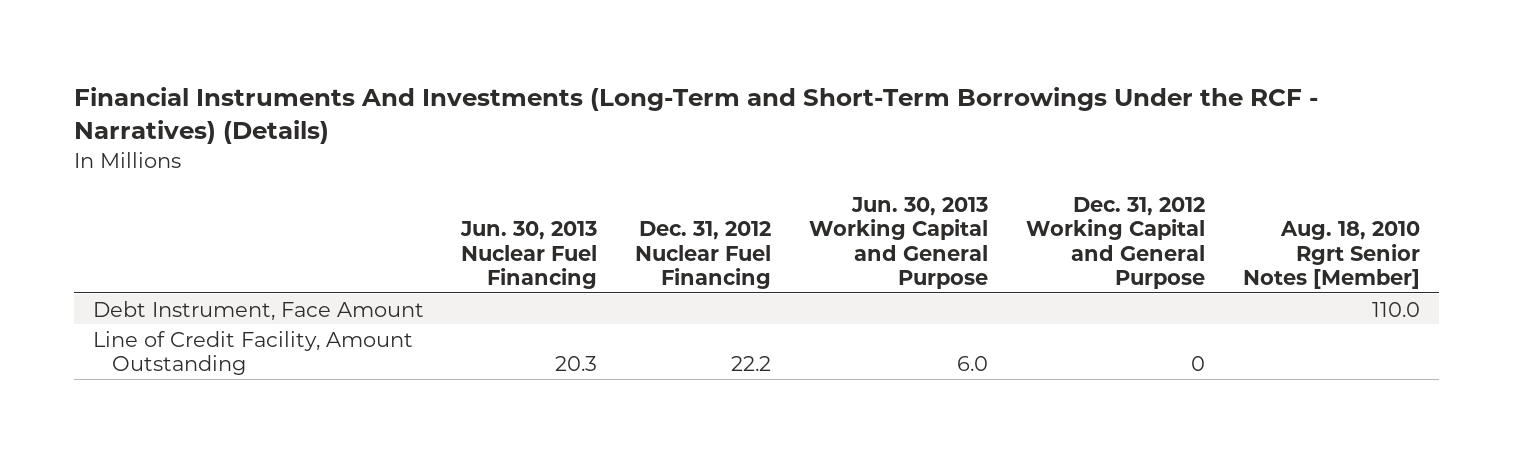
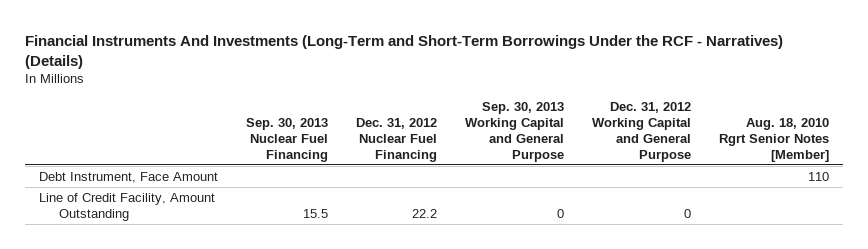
[460,221,598,290] Jun. 30, 2013 Nuclear Fuel Financing -> none
[809,196,989,290] Jun. 30, 2013 Working Capital and General Purpose -> none
none -> [246,118,329,162] Sep. 30, 2013 Nuclear Fuel Financing
none -> [465,102,565,162] Sep. 30, 2013 Working Capital and General Purpose
[1372,301,1421,317] 110.0 -> [807,171,829,181] 110

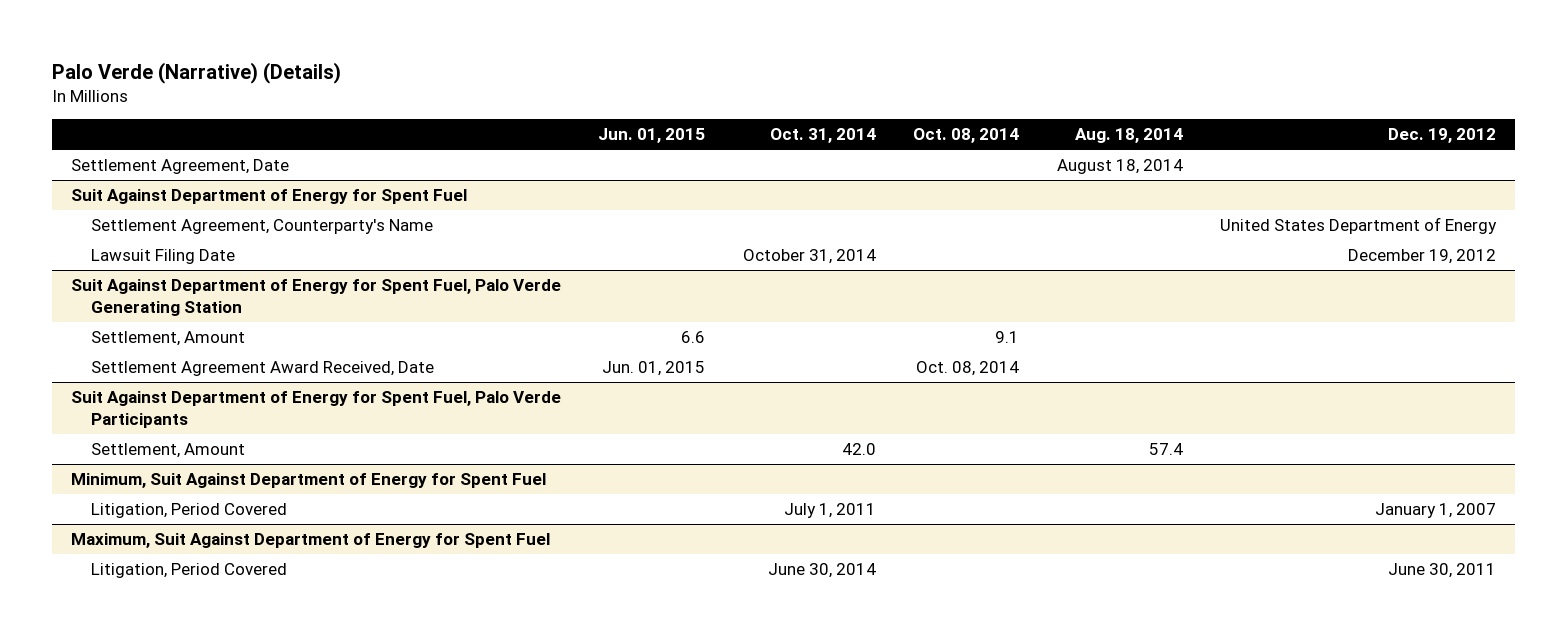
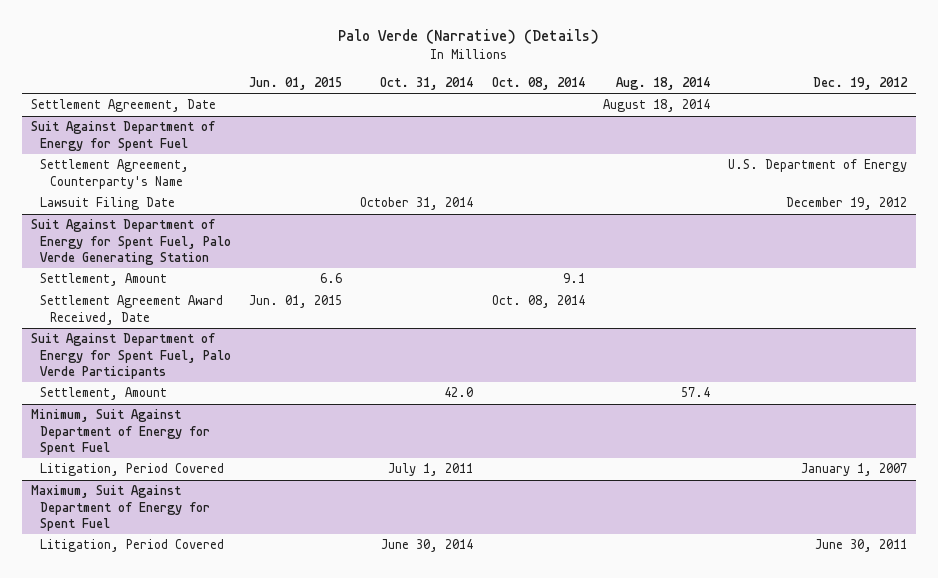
[1220,217,1498,235] United States Department of Energy -> [727,159,907,173] U.S. Department of Energy

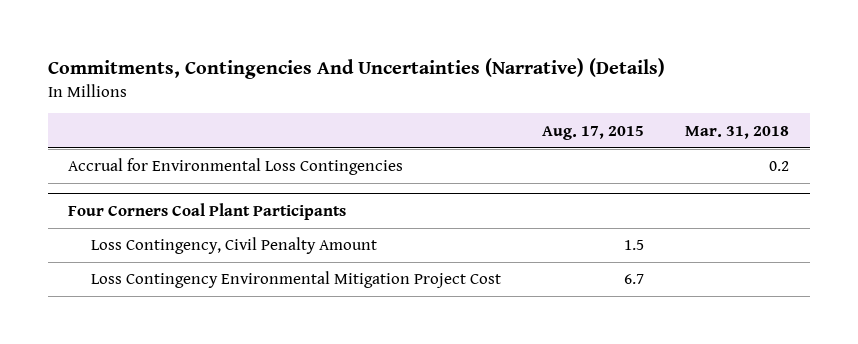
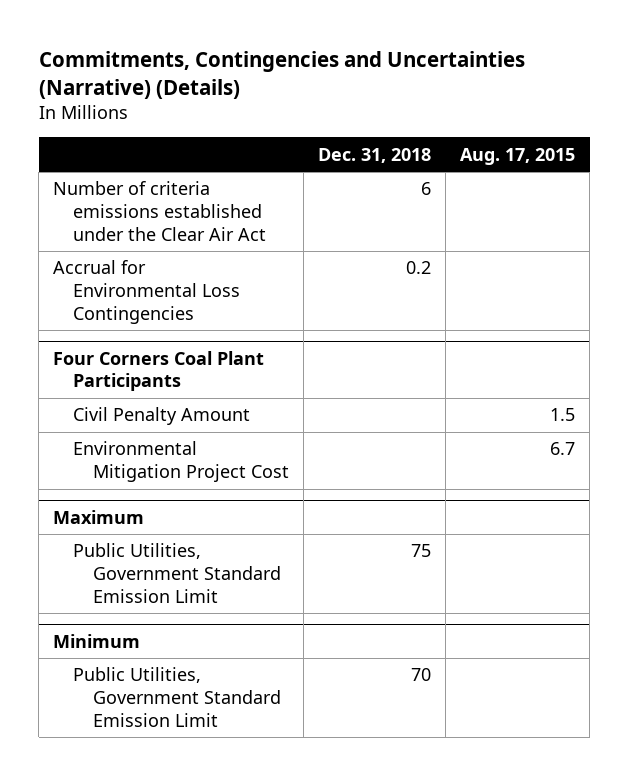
[47,57,665,79] Commitments, Contingencies And Uncertainties (Narrative) (Details) -> [38,50,525,99] Commitments, Contingencies and Uncertainties (Narrative) (Details)
[685,125,790,139] Mar. 31, 2018 -> none
none -> [318,147,432,163] Dec. 31, 2018
none -> [53,181,267,241] Number of criteria emissions established under the Clear Air Act
[91,237,378,255] Loss Contingency, Civil Penalty Amount -> [73,407,251,426] Civil Penalty Amount
[91,271,502,289] Loss Contingency Environmental Mitigation Project Cost -> [73,441,290,483] Environmental Mitigation Project Cost
none -> [53,509,145,524] Maximum
none -> [73,543,282,603] Public Utilities, Government Standard Emission Limit
none -> [53,633,141,648] Minimum
none -> [73,667,282,727] Public Utilities, Government Standard Emission Limit

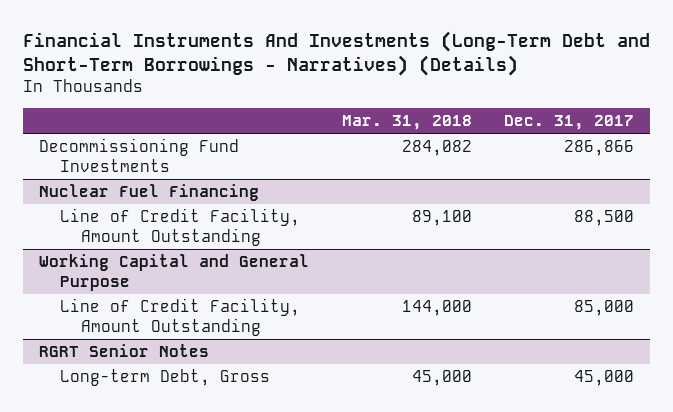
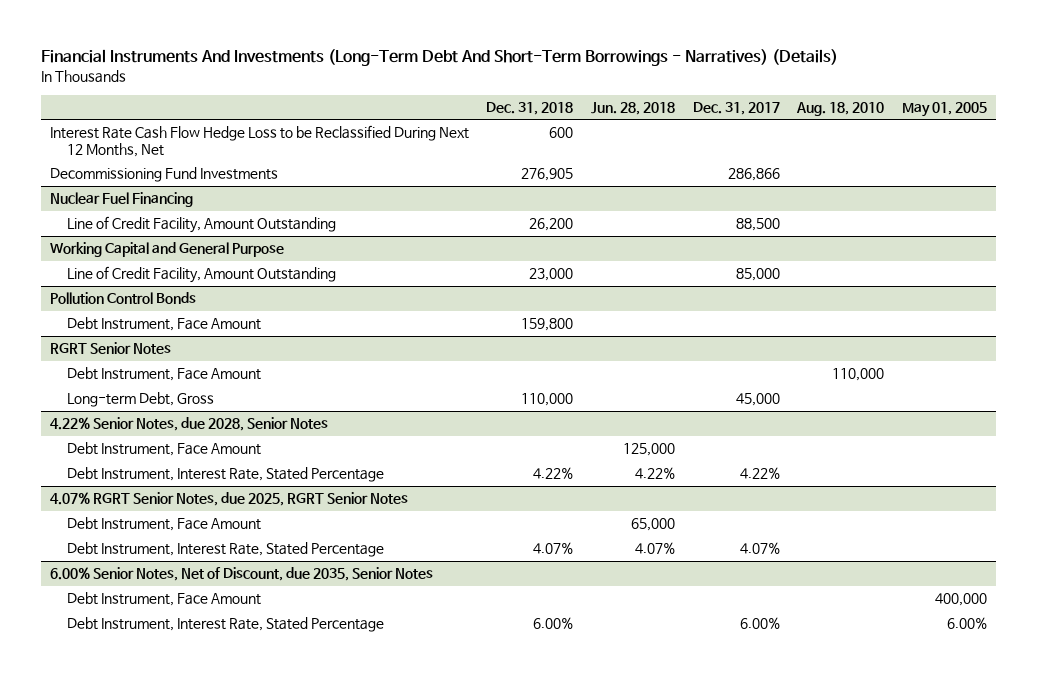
[23,31,651,77] Financial Instruments And Investments (Long-Term Debt and Short-Term Borrowings - Narratives) (Details) -> [40,49,838,67] Financial Instruments And Investments (Long-Term Debt And Short-Term Borrowings - Narratives) (Details)
[341,114,472,130] Mar. 31, 2018 -> none
none -> [486,101,574,115] Dec. 31, 2018
none -> [590,101,675,115] Jun. 28, 2018
none -> [796,101,885,116] Aug. 18, 2010
none -> [901,101,987,117] May 01, 2005
none -> [49,125,469,157] Interest Rate Cash Flow Hedge Loss to be Reclassified During Next 12 Months, Net
none -> [49,292,196,305] Pollution Control Bonds
none -> [66,317,261,332] Debt Instrument, Face Amount
none -> [66,367,261,382] Debt Instrument, Face Amount
none -> [49,417,328,432] 4.22% Senior Notes, due 2028, Senior Notes
none -> [66,442,261,457] Debt Instrument, Face Amount
none -> [66,467,384,483] Debt Instrument, Interest Rate, Stated Percentage
none -> [49,492,408,507] 4.07% RGRT Senior Notes, due 2025, RGRT Senior Notes
none -> [66,517,261,532] Debt Instrument, Face Amount
none -> [66,542,384,558] Debt Instrument, Interest Rate, Stated Percentage
none -> [49,567,433,582] 6.00% Senior Notes, Net of Discount, due 2035, Senior Notes
none -> [66,592,261,607] Debt Instrument, Face Amount
none -> [66,617,384,633] Debt Instrument, Interest Rate, Stated Percentage

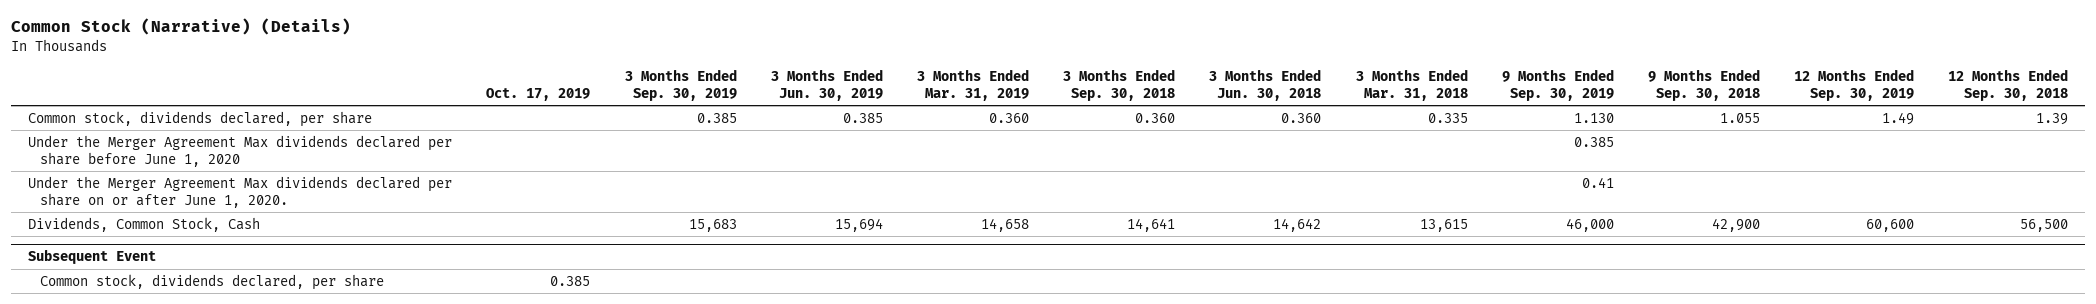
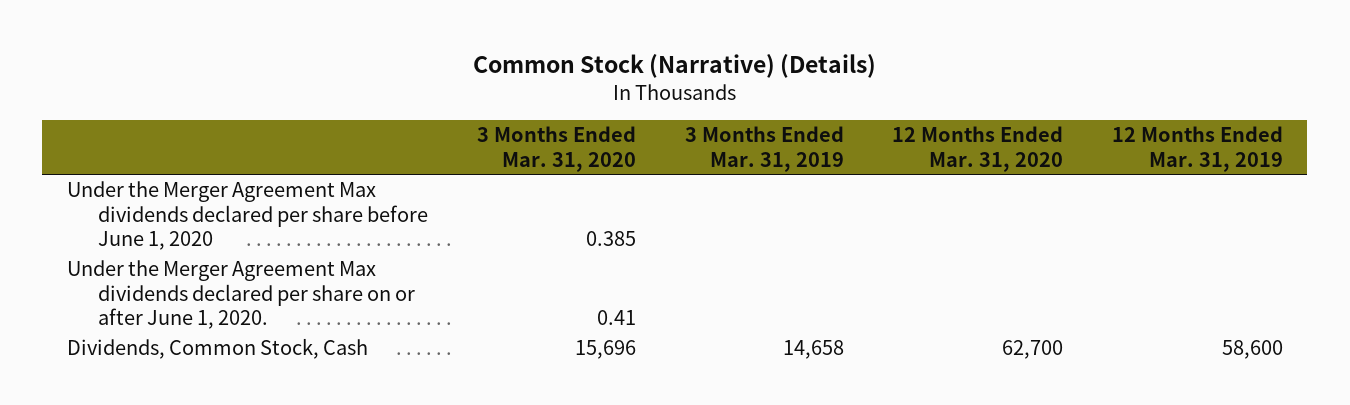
[486,87,591,101] Oct. 17, 2019 -> none
[624,69,737,101] 3 Months Ended Sep. 30, 2019 -> none
[770,69,883,101] 3 Months Ended Jun. 30, 2019 -> none
[1063,69,1176,101] 3 Months Ended Sep. 30, 2018 -> none
[1209,69,1322,101] 3 Months Ended Jun. 30, 2018 -> none
[1355,69,1468,101] 3 Months Ended Mar. 31, 2018 -> none
[1501,69,1614,101] 9 Months Ended Sep. 30, 2019 -> none
[1647,69,1760,101] 9 Months Ended Sep. 30, 2018 -> none
[1794,69,1915,101] 12 Months Ended Sep. 30, 2019 -> none
[1948,69,2069,101] 12 Months Ended Sep. 30, 2018 -> none
none -> [476,126,636,172] 3 Months Ended Mar. 31, 2020
none -> [892,126,1064,172] 12 Months Ended Mar. 31, 2020
none -> [1112,126,1284,172] 12 Months Ended Mar. 31, 2019
[28,110,373,127] Common stock, dividends declared, per share -> none
[28,249,157,265] Subsequent Event -> none
[40,273,385,290] Common stock, dividends declared, per share -> none

